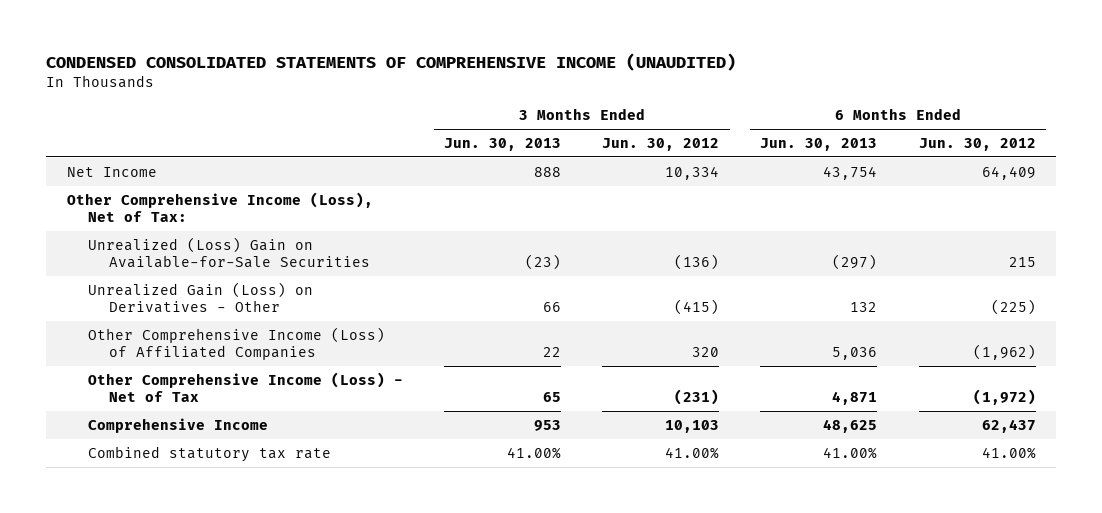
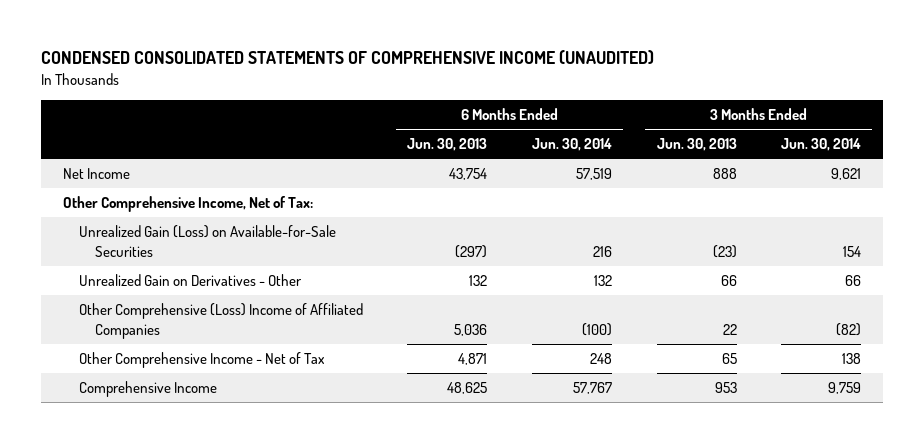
[602,137,720,151] Jun. 30, 2012 -> none
[918,137,1036,151] Jun. 30, 2012 -> none
none -> [531,138,612,152] Jun. 30, 2014
none -> [781,138,862,152] Jun. 30, 2014
[66,191,373,223] Other Comprehensive Income (Loss), Net of Tax: -> [62,196,313,213] Other Comprehensive Income, Net of Tax:
[87,236,370,269] Unrealized (Loss) Gain on Available-for-Sale Securities -> [78,225,336,257] Unrealized Gain (Loss) on Available-for-Sale Securities
[87,281,313,314] Unrealized Gain (Loss) on Derivatives - Other -> [78,274,302,287] Unrealized Gain on Derivatives - Other
[87,326,385,361] Other Comprehensive Income (Loss) of Affiliated Companies -> [78,303,363,339] Other Comprehensive (Loss) Income of Affiliated Companies
[87,371,403,403] Other Comprehensive Income (Loss) - Net of Tax -> [78,352,325,369] Other Comprehensive Income - Net of Tax
[87,445,331,462] Combined statutory tax rate -> none

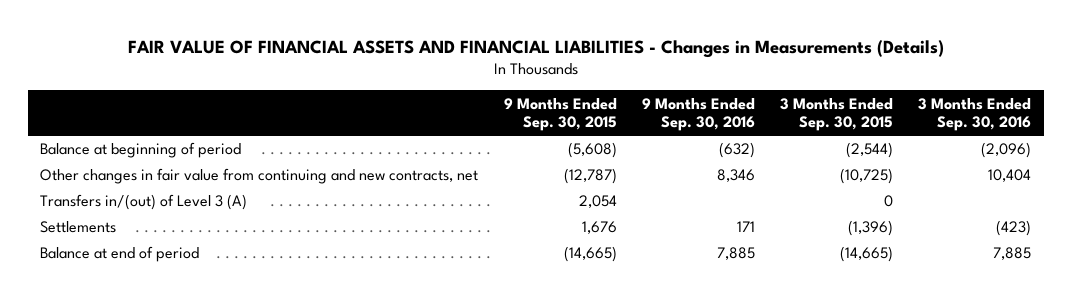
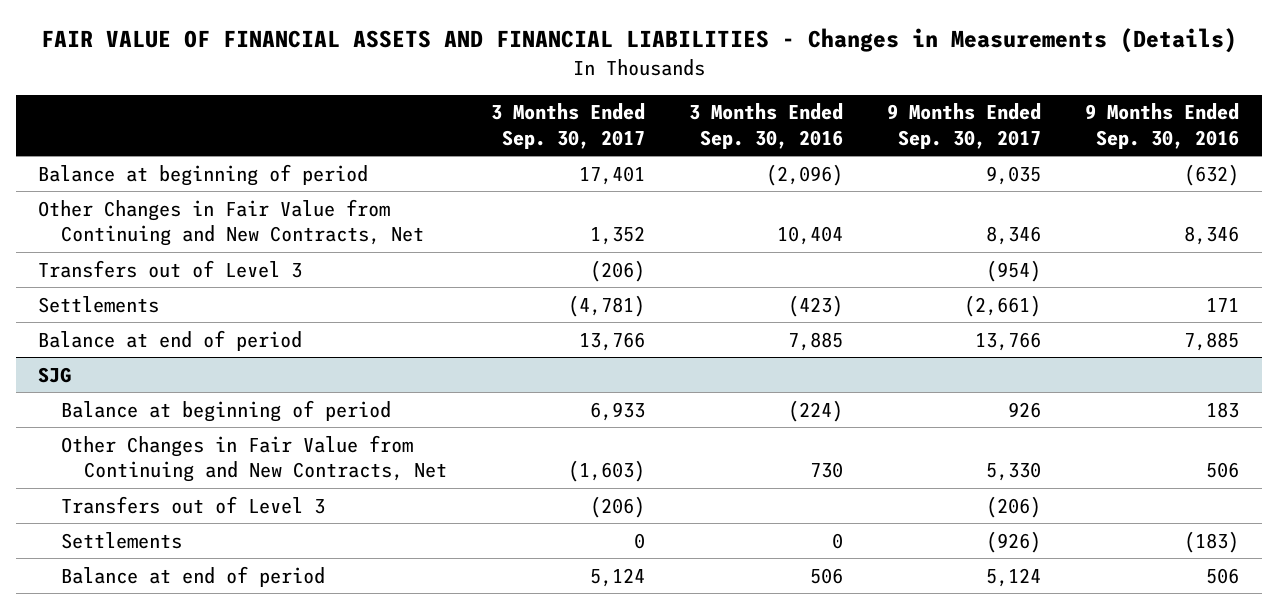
[503,97,617,132] 9 Months Ended Sep. 30, 2015 -> none
[780,97,894,132] 3 Months Ended Sep. 30, 2015 -> none
none -> [491,103,646,149] 3 Months Ended Sep. 30, 2017
none -> [887,103,1042,149] 9 Months Ended Sep. 30, 2017
[40,168,479,185] Other changes in fair value from continuing and new contracts, net -> [38,198,425,246] Other Changes in Fair Value from Continuing and New Contracts, Net
[40,194,248,211] Transfers in/(out) of Level 3 (A) -> [38,259,303,278] Transfers out of Level 3
none -> [38,366,72,383] SJG
none -> [61,399,392,422] Balance at beginning of period
none -> [61,434,447,482] Other Changes in Fair Value from Continuing and New Contracts, Net
none -> [61,495,326,514] Transfers out of Level 3
none -> [61,531,183,549] Settlements
none -> [61,565,326,587] Balance at end of period

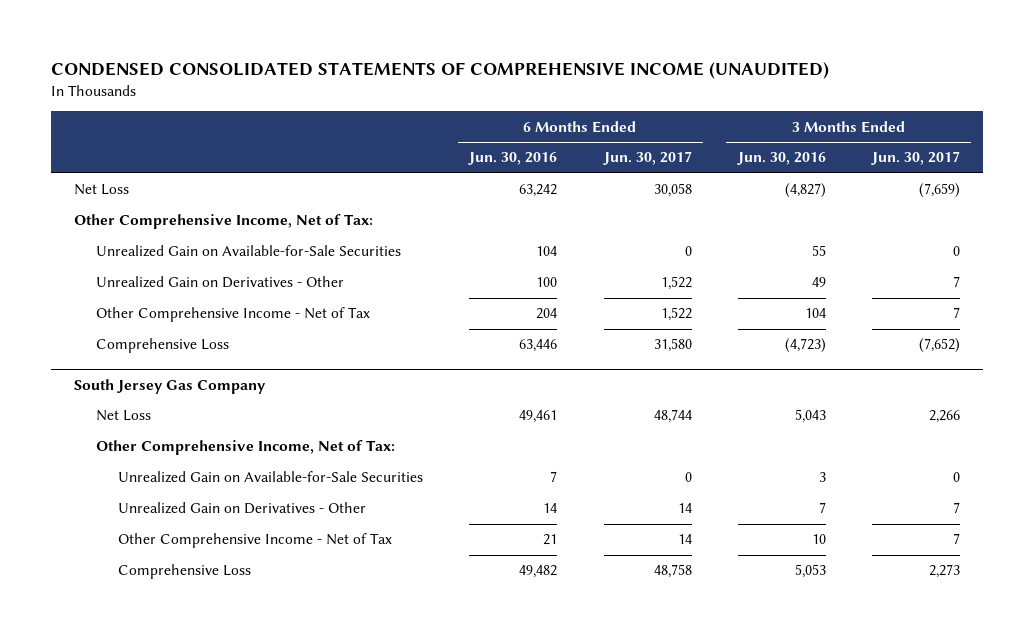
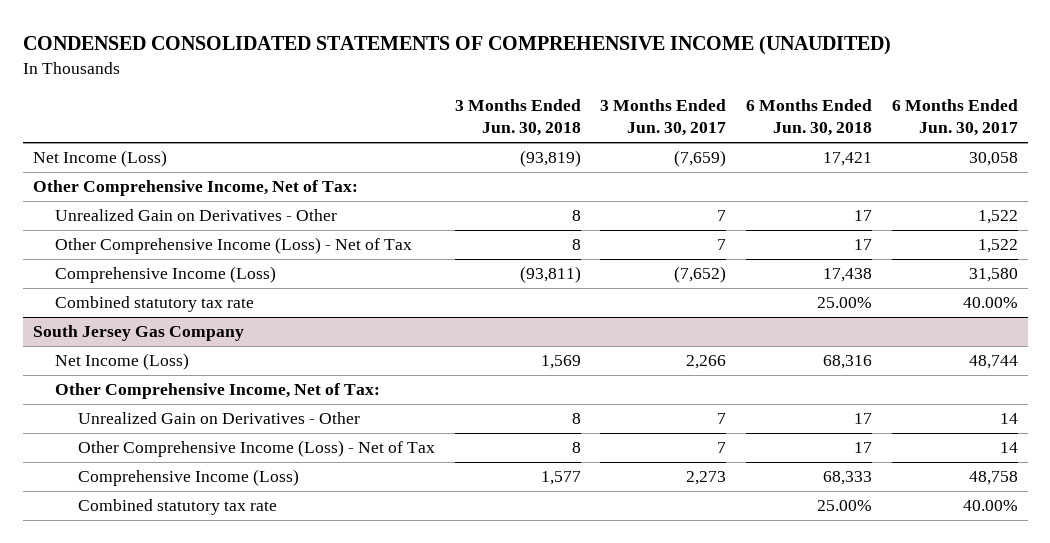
[468,152,558,166] Jun. 30, 2016 -> none
[736,152,826,166] Jun. 30, 2016 -> none
none -> [454,99,581,137] 3 Months Ended Jun. 30, 2018
none -> [745,99,872,137] 6 Months Ended Jun. 30, 2018
[73,184,129,196] Net Loss -> [32,150,167,168] Net Income (Loss)
[96,245,402,258] Unrealized Gain on Available-for-Sale Securities -> none
[96,307,371,323] Other Comprehensive Income - Net of Tax -> [55,237,413,255] Other Comprehensive Income (Loss) - Net of Tax
[96,338,230,354] Comprehensive Loss -> [55,266,277,284] Comprehensive Income (Loss)
none -> [55,296,255,313] Combined statutory tax rate
[96,410,152,422] Net Loss -> [55,353,190,371] Net Income (Loss)
[118,471,424,484] Unrealized Gain on Available-for-Sale Securities -> none
[118,533,393,549] Other Comprehensive Income - Net of Tax -> [77,440,435,458] Other Comprehensive Income (Loss) - Net of Tax
[118,564,252,580] Comprehensive Loss -> [77,469,299,487] Comprehensive Income (Loss)
none -> [77,499,277,516] Combined statutory tax rate

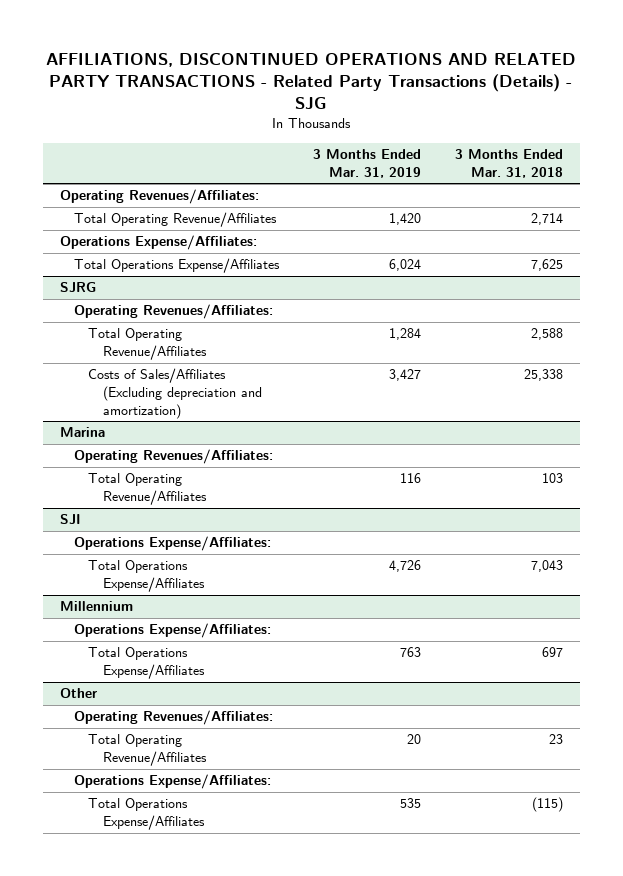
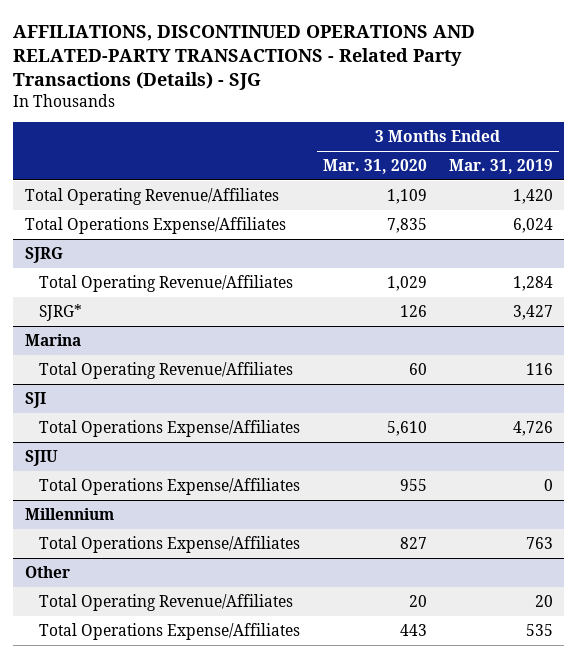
[46,53,577,110] AFFILIATIONS, DISCONTINUED OPERATIONS AND RELATED PARTY TRANSACTIONS - Related Party Transactions (Details) - SJG -> [13,24,476,90] AFFILIATIONS, DISCONTINUED OPERATIONS AND RELATED-PARTY TRANSACTIONS - Related Party Transactions (Details) - SJG
[454,149,563,178] 3 Months Ended Mar. 31, 2018 -> none
none -> [322,159,427,175] Mar. 31, 2020
[60,189,260,205] Operating Revenues/Affiliates: -> none
[60,235,258,251] Operations Expense/Affiliates: -> none
[74,304,274,320] Operating Revenues/Affiliates: -> none
[88,368,262,419] Costs of Sales/Affiliates (Excluding depreciation and amortization) -> [39,303,83,321] SJRG*
[74,449,274,465] Operating Revenues/Affiliates: -> none
[74,536,272,552] Operations Expense/Affiliates: -> none
none -> [24,449,58,466] SJIU
none -> [39,477,301,495] Total Operations Expense/Affiliates
[74,623,272,639] Operations Expense/Affiliates: -> none
[74,710,274,726] Operating Revenues/Affiliates: -> none
[74,774,272,790] Operations Expense/Affiliates: -> none

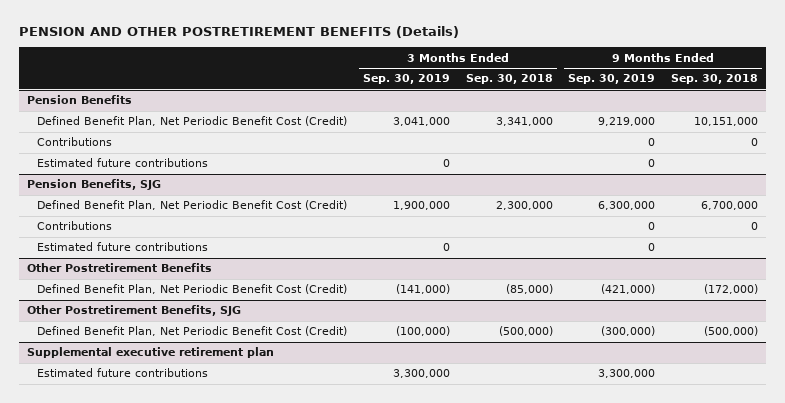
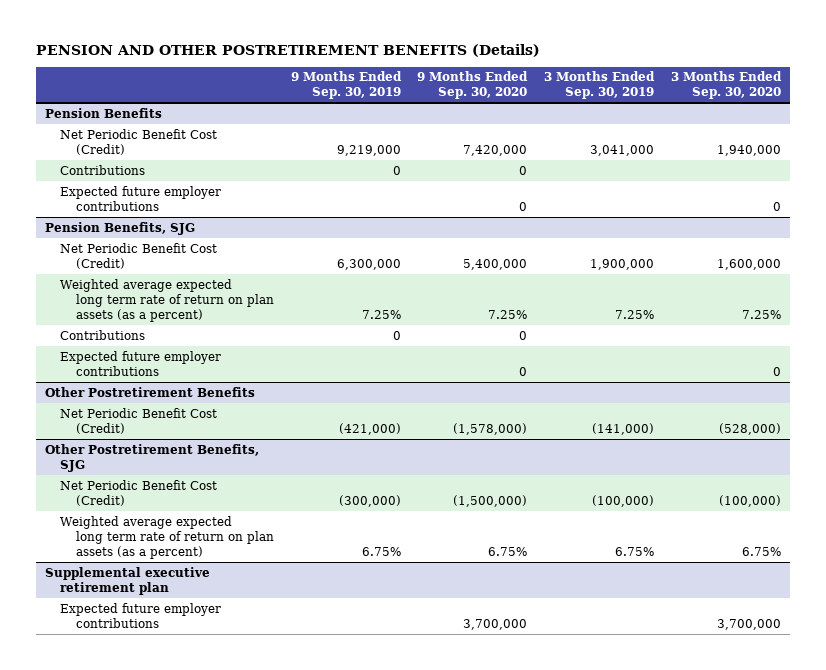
[465,74,553,85] Sep. 30, 2018 -> none
[671,74,759,85] Sep. 30, 2018 -> none
none -> [417,71,529,100] 9 Months Ended Sep. 30, 2020
none -> [671,71,783,100] 3 Months Ended Sep. 30, 2020
[37,116,348,127] Defined Benefit Plan, Net Periodic Benefit Cost (Credit) -> [60,128,218,155] Net Periodic Benefit Cost (Credit)
[37,158,209,168] Estimated future contributions -> none
none -> [60,185,222,211] Expected future employer contributions
[37,200,348,211] Defined Benefit Plan, Net Periodic Benefit Cost (Credit) -> [60,242,218,269] Net Periodic Benefit Cost (Credit)
none -> [60,278,274,322] Weighted average expected long term rate of return on plan assets (as a percent)
[37,242,209,252] Estimated future contributions -> none
none -> [60,350,222,376] Expected future employer contributions
[37,284,348,295] Defined Benefit Plan, Net Periodic Benefit Cost (Credit) -> [60,407,218,434] Net Periodic Benefit Cost (Credit)
[37,326,348,337] Defined Benefit Plan, Net Periodic Benefit Cost (Credit) -> [60,479,218,506] Net Periodic Benefit Cost (Credit)
none -> [60,515,274,559] Weighted average expected long term rate of return on plan assets (as a percent)
[37,368,209,378] Estimated future contributions -> none
none -> [60,602,222,628] Expected future employer contributions

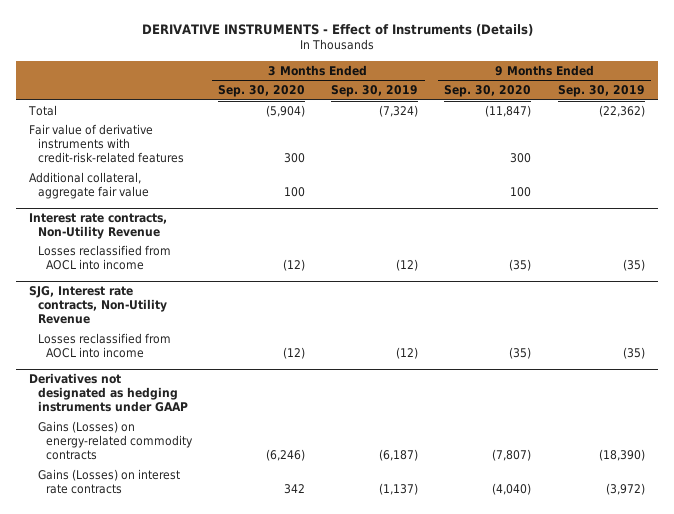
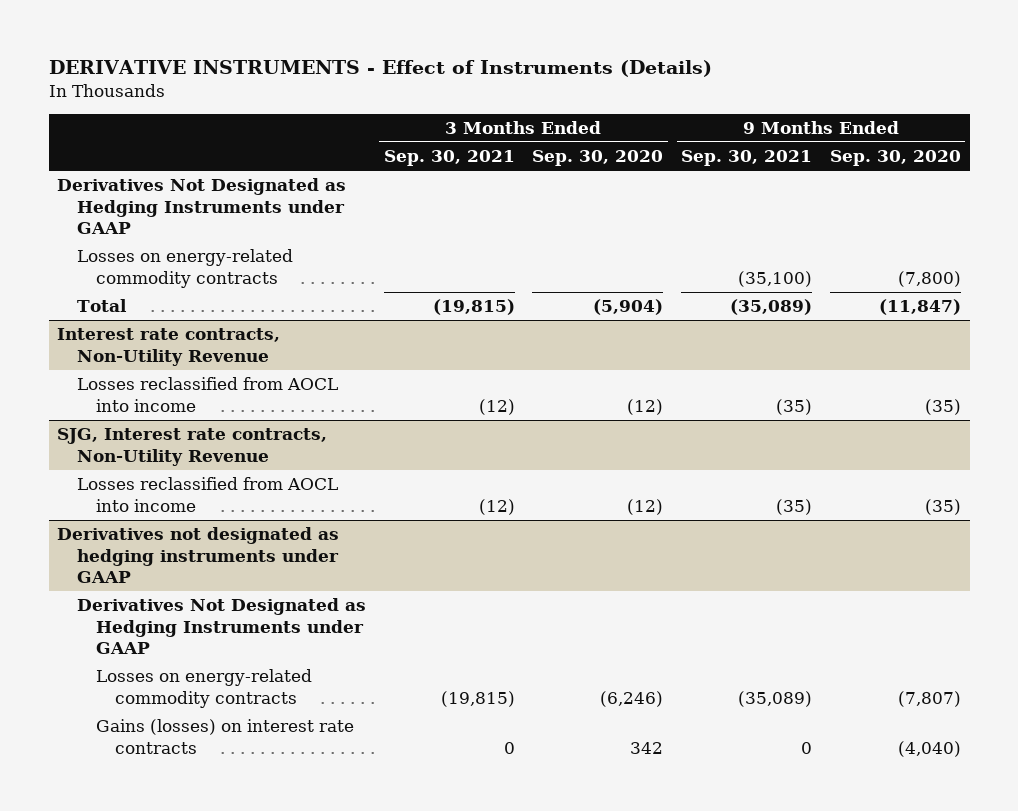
[331,85,419,98] Sep. 30, 2019 -> none
[557,85,645,98] Sep. 30, 2019 -> none
none -> [383,150,515,167] Sep. 30, 2021
none -> [681,150,813,167] Sep. 30, 2021
none -> [57,178,347,234] Derivatives Not Designated as Hedging Instruments under GAAP
none -> [76,249,293,288] Losses on energy-related commodity contracts
[29,123,184,164] Fair value of derivative instruments with credit-risk-related features -> none
[29,171,149,199] Additional collateral, aggregate fair value -> none
none -> [76,598,366,654] Derivatives Not Designated as Hedging Instruments under GAAP
[37,420,194,461] Gains (Losses) on energy-related commodity contracts -> [96,669,313,708] Losses on energy-related commodity contracts
[37,468,180,494] Gains (Losses) on interest rate contracts -> [96,719,355,754] Gains (losses) on interest rate contracts

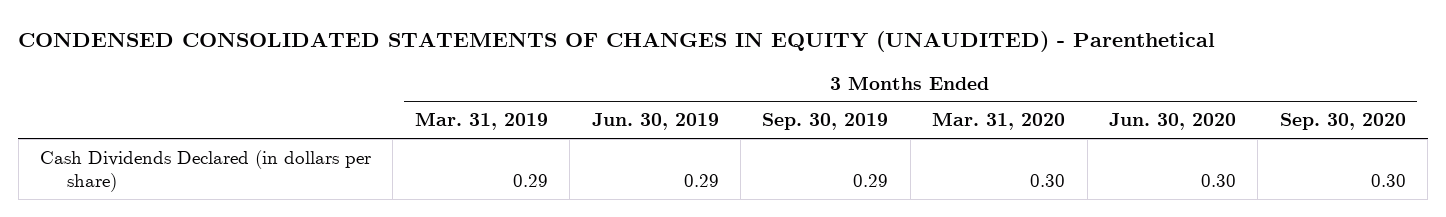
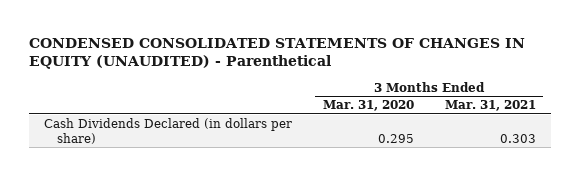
[414,112,548,131] Mar. 31, 2019 -> none
[591,113,719,131] Jun. 30, 2019 -> none
[762,113,889,131] Sep. 30, 2019 -> none
[1108,113,1236,131] Jun. 30, 2020 -> none
[1279,113,1406,131] Sep. 30, 2020 -> none
none -> [444,100,536,112] Mar. 31, 2021
[1030,173,1066,187] 0.30 -> [377,133,414,143] 0.295

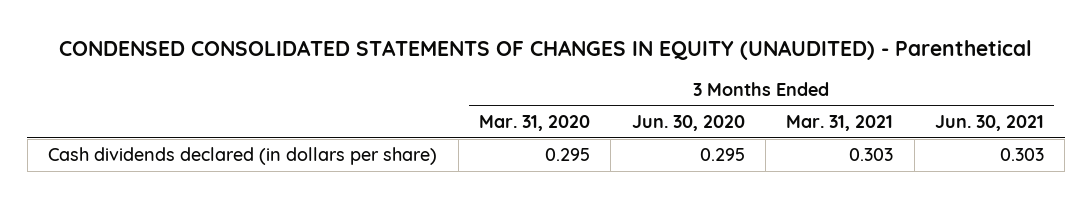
none -> [631,115,745,132] Jun. 30, 2020
none -> [934,115,1044,132] Jun. 30, 2021
[44,118,293,144] Cash Dividends Declared (in dollars per share) -> [48,147,438,166] Cash dividends declared (in dollars per share)

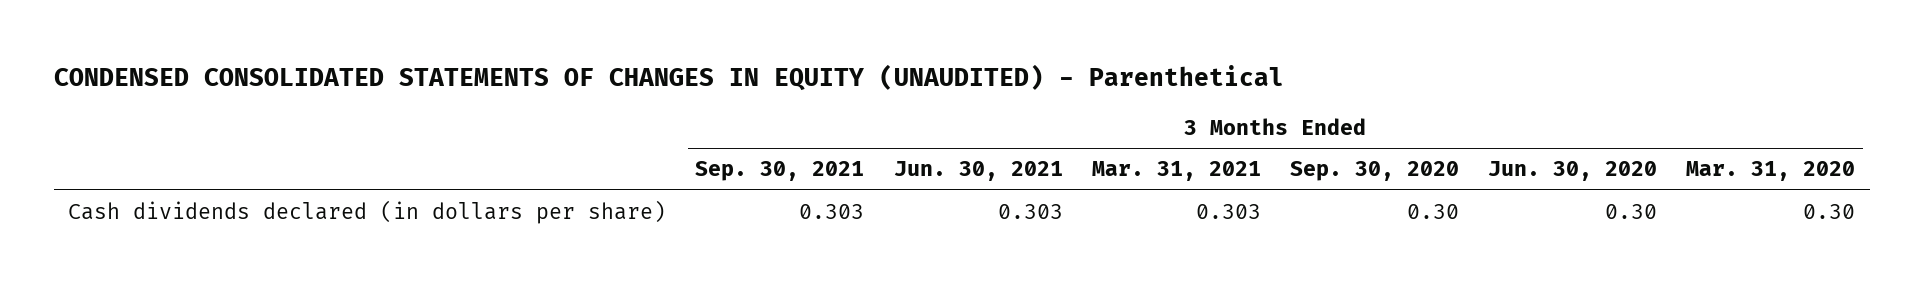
none -> [695,161,865,182] Sep. 30, 2021
none -> [1289,161,1459,182] Sep. 30, 2020
[544,148,590,162] 0.295 -> [1803,203,1856,219] 0.30
[699,148,745,162] 0.295 -> [1605,203,1658,219] 0.30

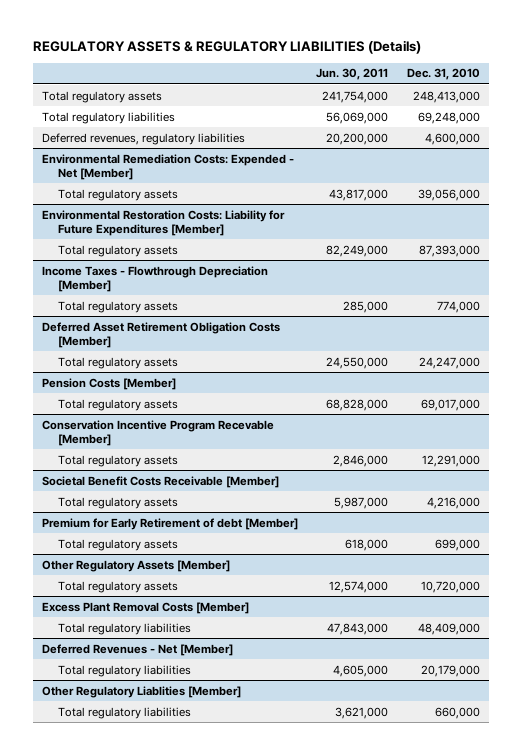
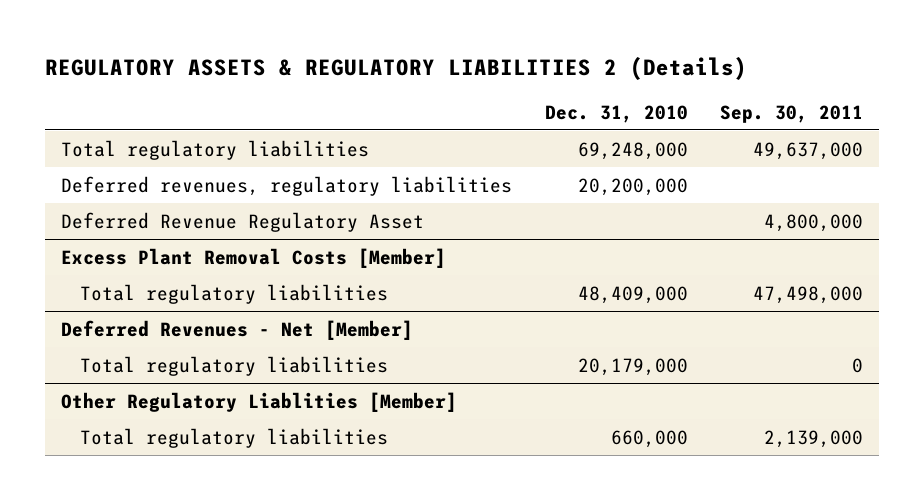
[32,39,421,54] REGULATORY ASSETS & REGULATORY LIABILITIES (Details) -> [45,56,748,80] REGULATORY ASSETS & REGULATORY LIABILITIES 2 (Details)
[316,68,389,81] Jun. 30, 2011 -> none
none -> [719,104,863,123] Sep. 30, 2011
[41,90,162,103] Total regulatory assets -> none
[41,153,294,180] Environmental Remediation Costs: Expended - Net [Member] -> none
[57,188,178,201] Total regulatory assets -> none
[41,209,285,236] Environmental Restoration Costs: Liability for Future Expenditures [Member] -> none
[57,244,178,257] Total regulatory assets -> none
[41,265,268,292] Income Taxes - Flowthrough Depreciation [Member] -> none
[57,300,178,313] Total regulatory assets -> none
[41,321,280,348] Deferred Asset Retirement Obligation Costs [Member] -> none
[57,356,178,369] Total regulatory assets -> none
[41,377,176,390] Pension Costs [Member] -> none
[57,398,178,411] Total regulatory assets -> none
[41,419,274,446] Conservation Incentive Program Recevable [Member] -> none
[57,454,178,467] Total regulatory assets -> none
[41,475,279,488] Societal Benefit Costs Receivable [Member] -> none
[57,496,178,509] Total regulatory assets -> none
[41,517,298,530] Premium for Early Retirement of debt [Member] -> none
[57,538,178,551] Total regulatory assets -> none
[41,559,230,572] Other Regulatory Assets [Member] -> none
[57,580,178,593] Total regulatory assets -> none
[424,132,480,145] 4,600,000 -> [577,177,688,196] 20,200,000
none -> [61,211,425,232] Deferred Revenue Regulatory Asset

